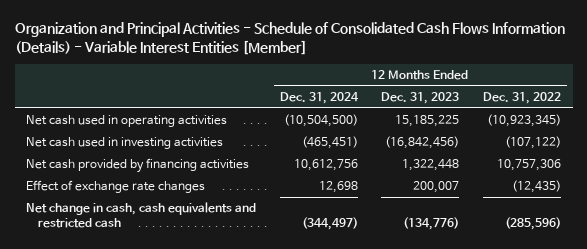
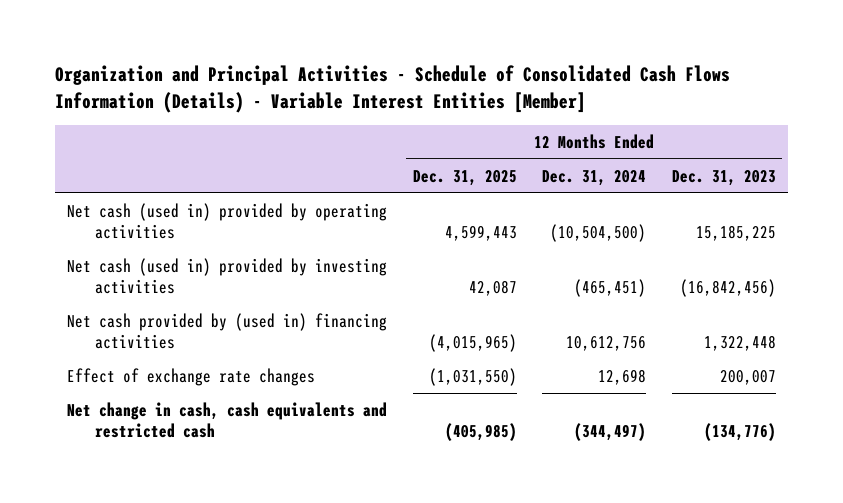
[483,92,562,105] Dec. 31, 2022 -> none
none -> [412,169,517,186] Dec. 31, 2025
[26,115,228,128] Net cash used in operating activities -> [67,202,388,239] Net cash (used in) provided by operating activities
[26,137,224,150] Net cash used in investing activities -> [67,257,388,294] Net cash (used in) provided by investing activities
[26,158,250,174] Net cash provided by financing activities -> [67,312,388,349] Net cash provided by (used in) financing activities

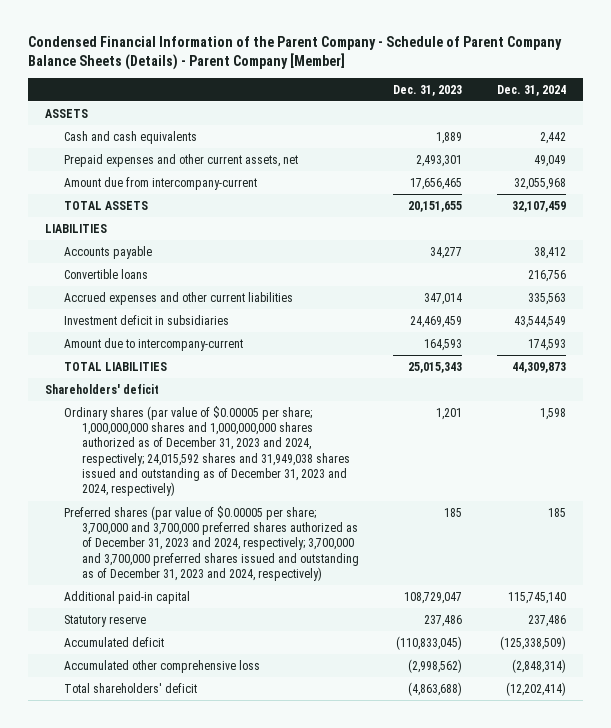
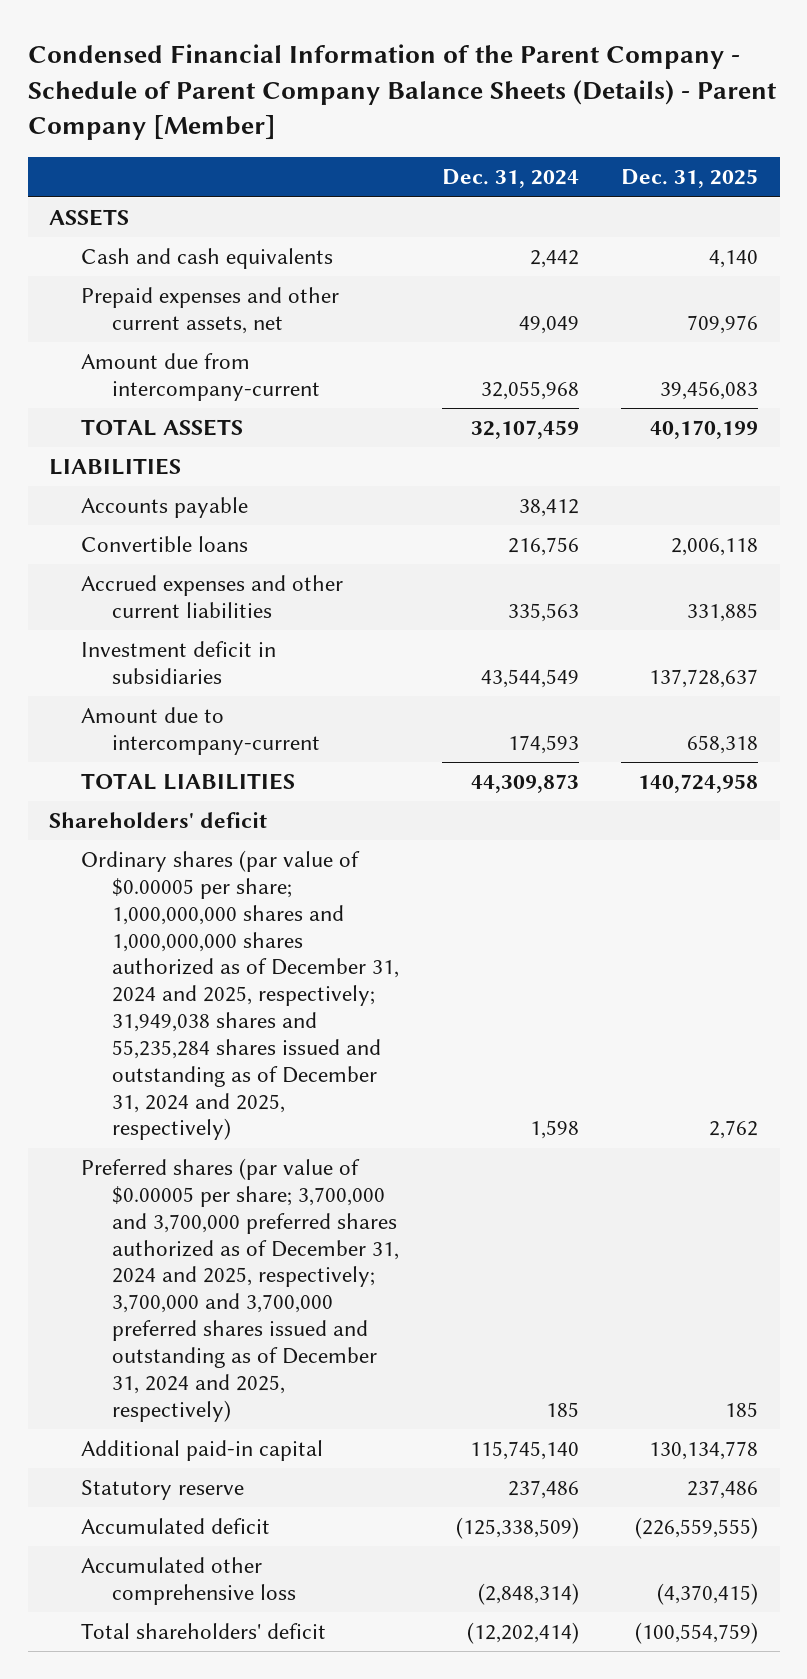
[393,84,463,96] Dec. 31, 2023 -> none
none -> [621,169,759,189] Dec. 31, 2025
[63,405,351,497] Ordinary shares (par value of $0.00005 per share; 1,000,000,000 shares and 1,000,000,000 shares authorized as of December 31, 2023 and 2024, respectively; 24,015,592 shares and 31,949,038 shares issued and outstanding as of December 31, 2023 and 2024, respectively) -> [80,850,399,1141] Ordinary shares (par value of $0.00005 per share; 1,000,000,000 shares and 1,000,000,000 shares authorized as of December 31, 2024 and 2025, respectively; 31,949,038 shares and 55,235,284 shares issued and outstanding as of December 31, 2024 and 2025, respectively)
[63,505,360,582] Preferred shares (par value of $0.00005 per share; 3,700,000 and 3,700,000 preferred shares authorized as of December 31, 2023 and 2024, respectively; 3,700,000 and 3,700,000 preferred shares issued and outstanding as of December 31, 2023 and 2024, respectively) -> [80,1158,399,1422] Preferred shares (par value of $0.00005 per share; 3,700,000 and 3,700,000 preferred shares authorized as of December 31, 2024 and 2025, respectively; 3,700,000 and 3,700,000 preferred shares issued and outstanding as of December 31, 2024 and 2025, respectively)

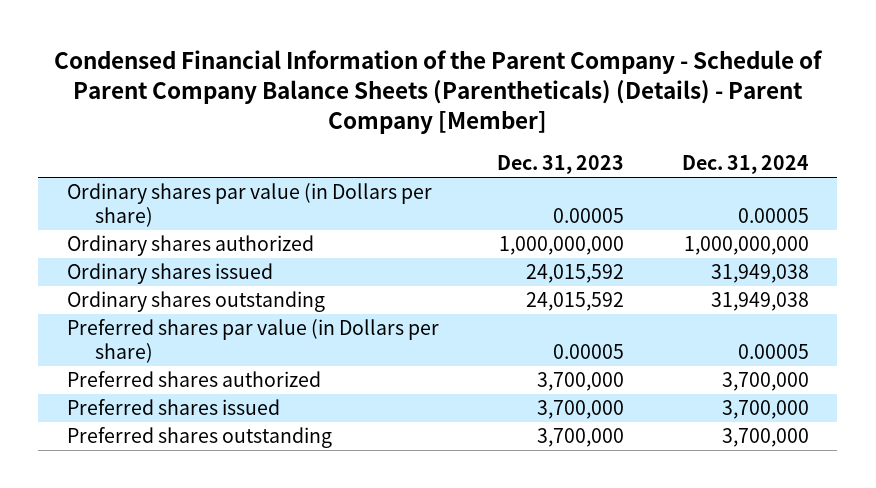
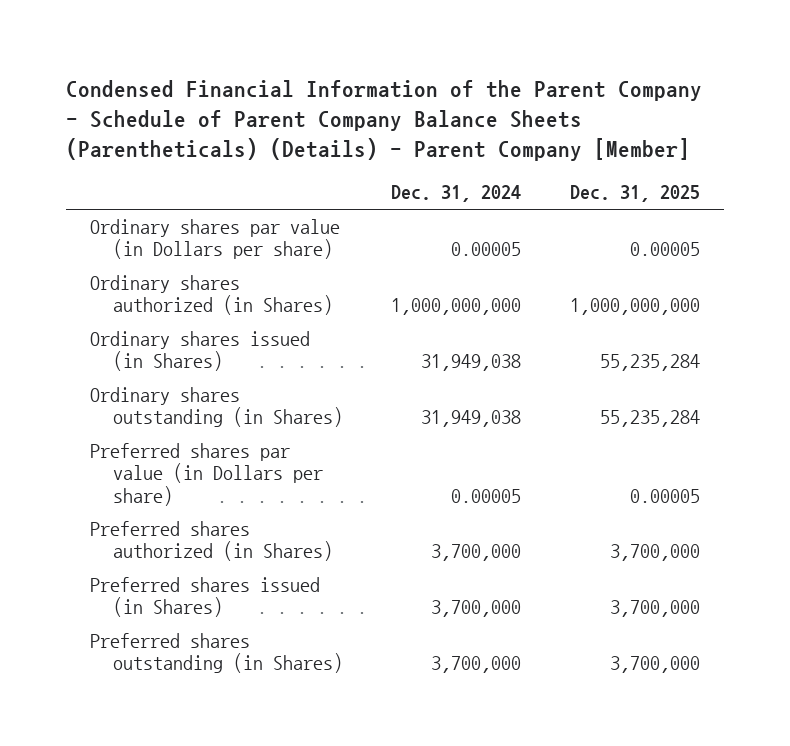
[496,155,624,175] Dec. 31, 2023 -> none
none -> [569,185,700,203] Dec. 31, 2025
[67,235,315,257] Ordinary shares authorized -> [89,275,333,316] Ordinary shares authorized (in Shares)
[67,263,274,285] Ordinary shares issued -> [89,331,310,372] Ordinary shares issued (in Shares)
[67,291,326,313] Ordinary shares outstanding -> [89,387,343,428] Ordinary shares outstanding (in Shares)
[67,371,322,388] Preferred shares authorized -> [89,521,333,562] Preferred shares authorized (in Shares)
[67,399,281,416] Preferred shares issued -> [89,577,320,618] Preferred shares issued (in Shares)
[67,427,333,449] Preferred shares outstanding -> [89,633,343,674] Preferred shares outstanding (in Shares)

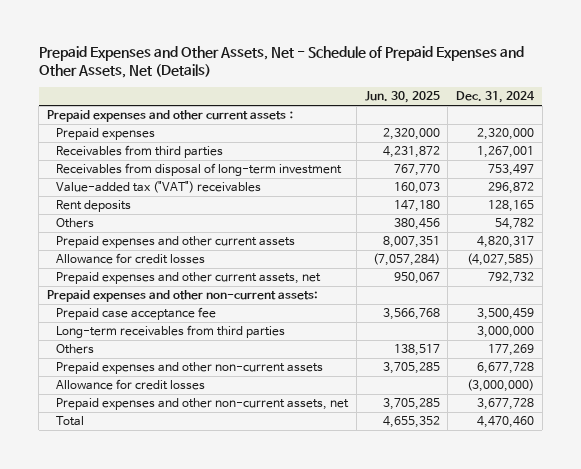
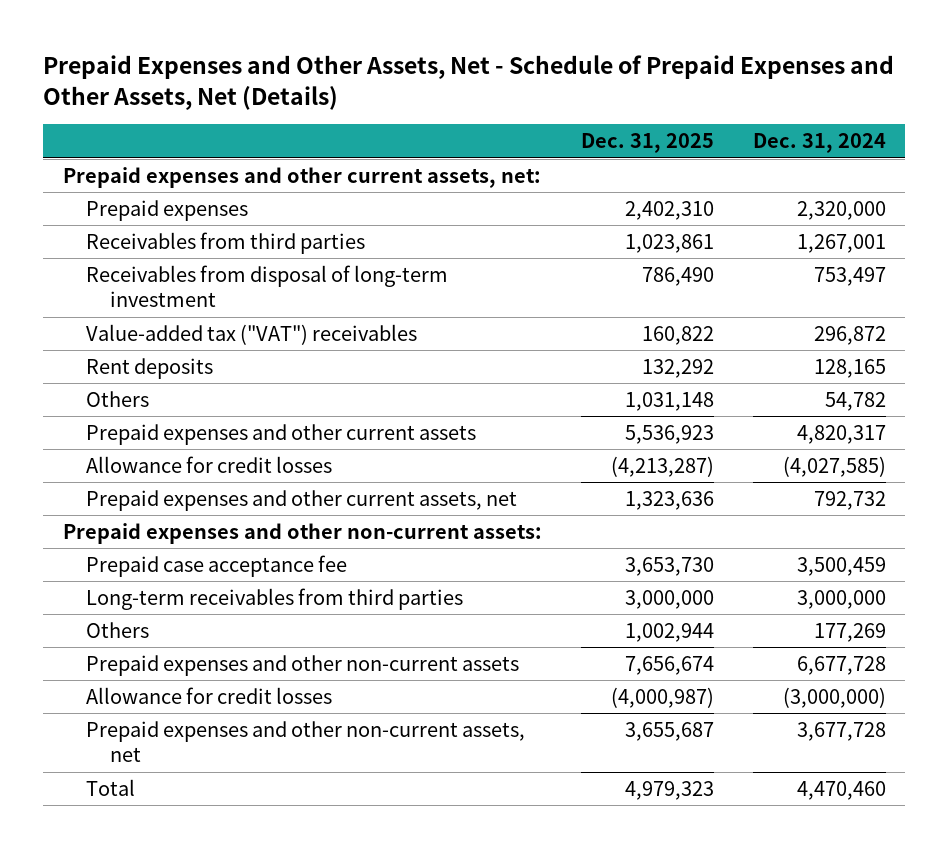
[364,91,440,104] Jun. 30, 2025 -> none
none -> [580,133,714,154] Dec. 31, 2025
[47,110,298,123] Prepaid expenses and other current assets： -> [62,166,541,188] Prepaid expenses and other current assets, net:

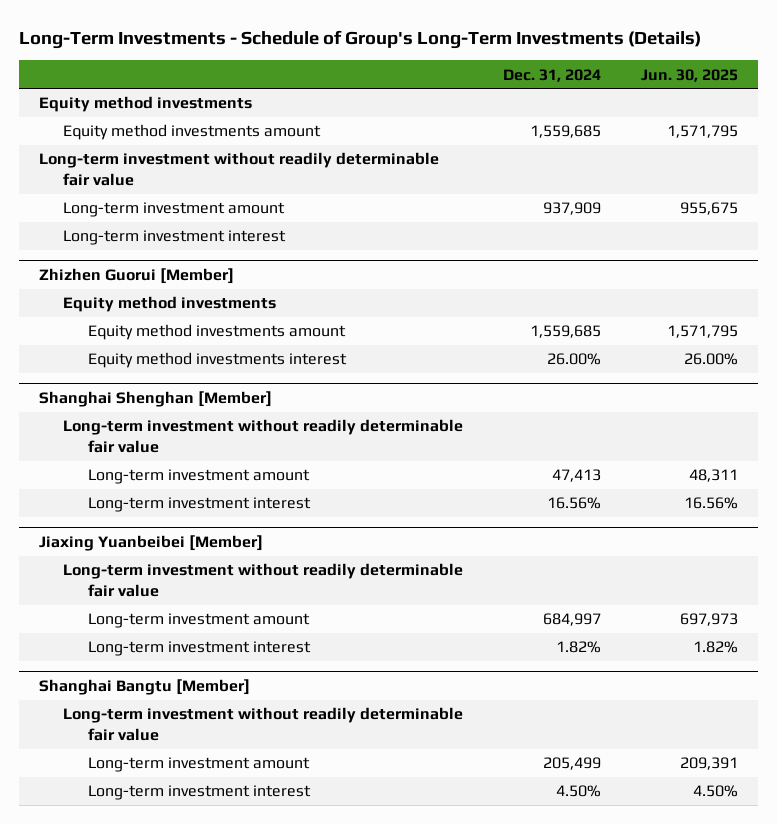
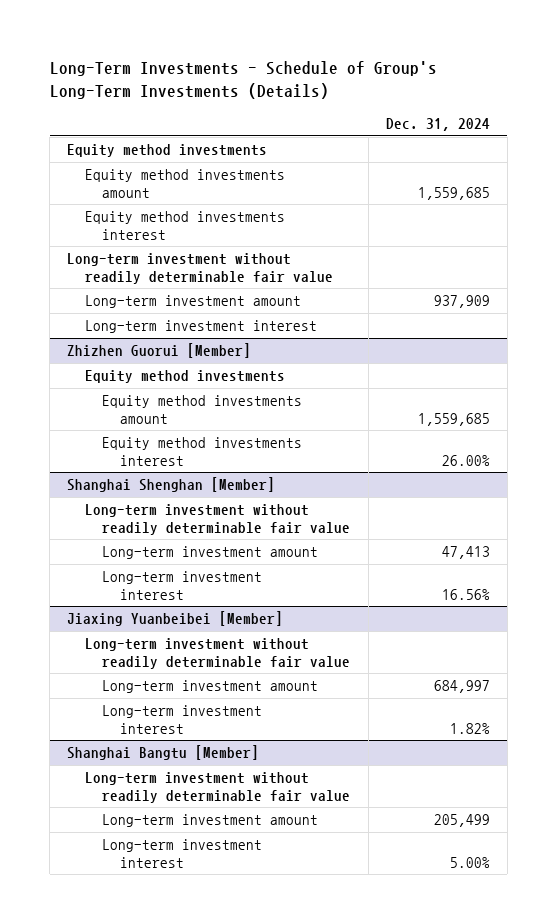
[640,68,738,82] Jun. 30, 2025 -> none
none -> [84,211,285,240] Equity method investments interest
[556,785,602,798] 4.50% -> [449,856,490,868] 5.00%

